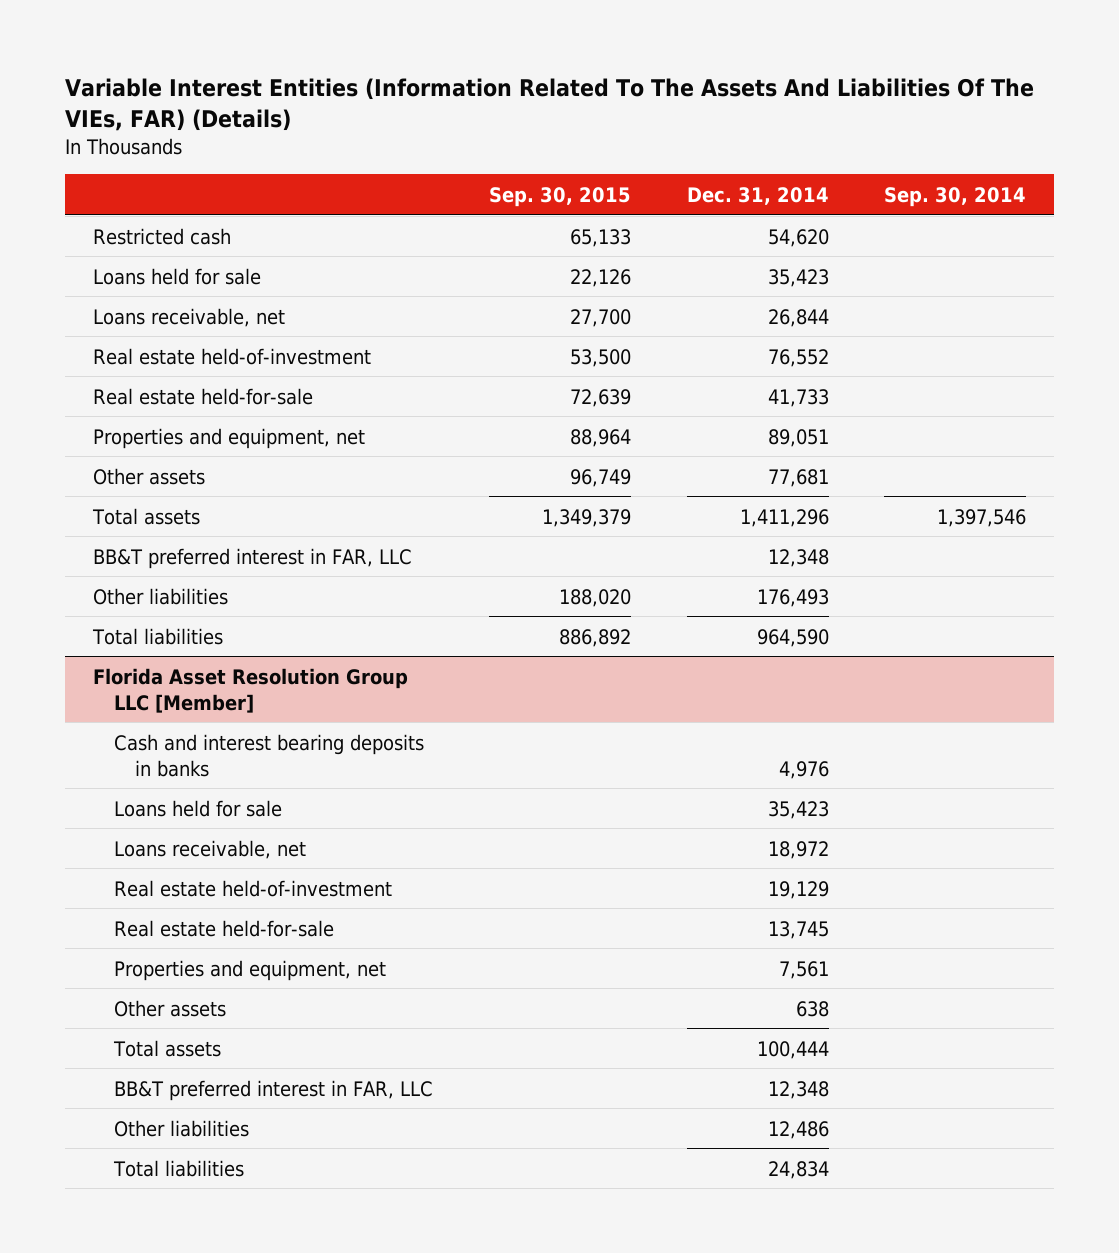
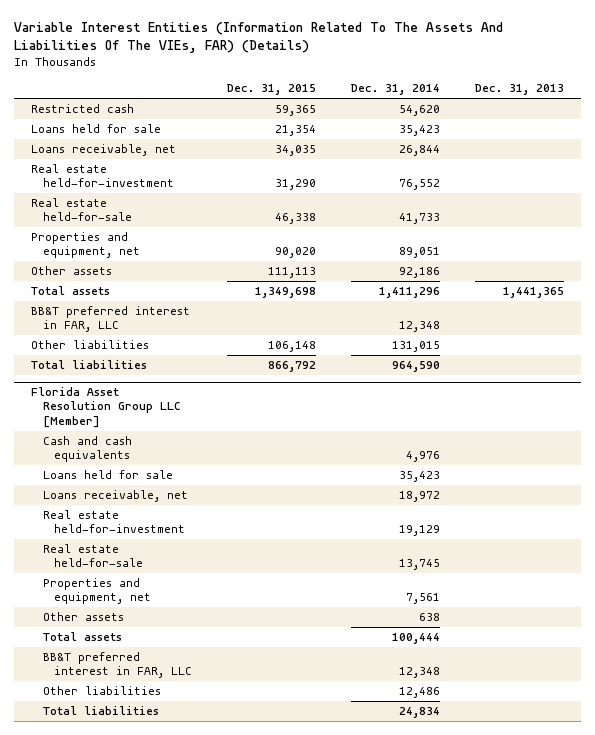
[488,187,631,208] Sep. 30, 2015 -> none
[884,187,1027,208] Sep. 30, 2014 -> none
none -> [227,84,317,96] Dec. 31, 2015
none -> [474,84,564,96] Dec. 31, 2013
[92,347,371,365] Real estate held-of-investment -> [31,164,174,188] Real estate held-for-investment
[767,468,829,487] 77,681 -> [398,267,440,279] 92,186
[756,588,829,607] 176,493 -> [391,341,440,353] 131,015
[114,733,425,777] Cash and interest bearing deposits in banks -> [42,436,132,463] Cash and cash equivalents
[114,879,393,897] Real estate held-of-investment -> [42,510,186,534] Real estate held-for-investment

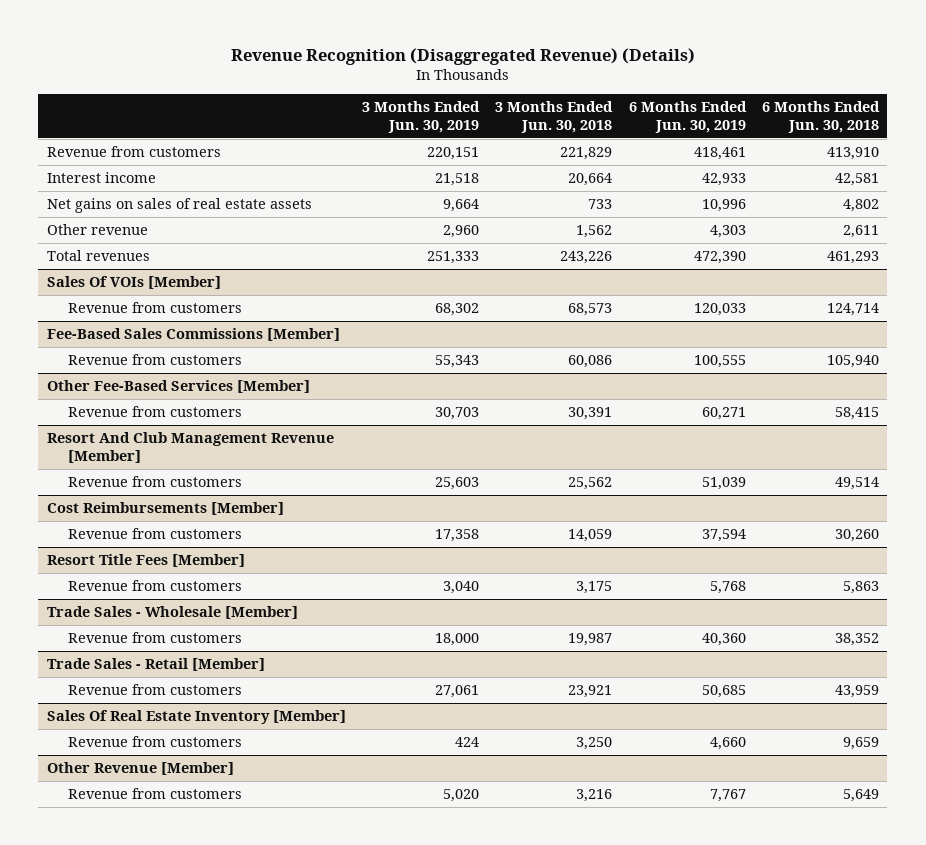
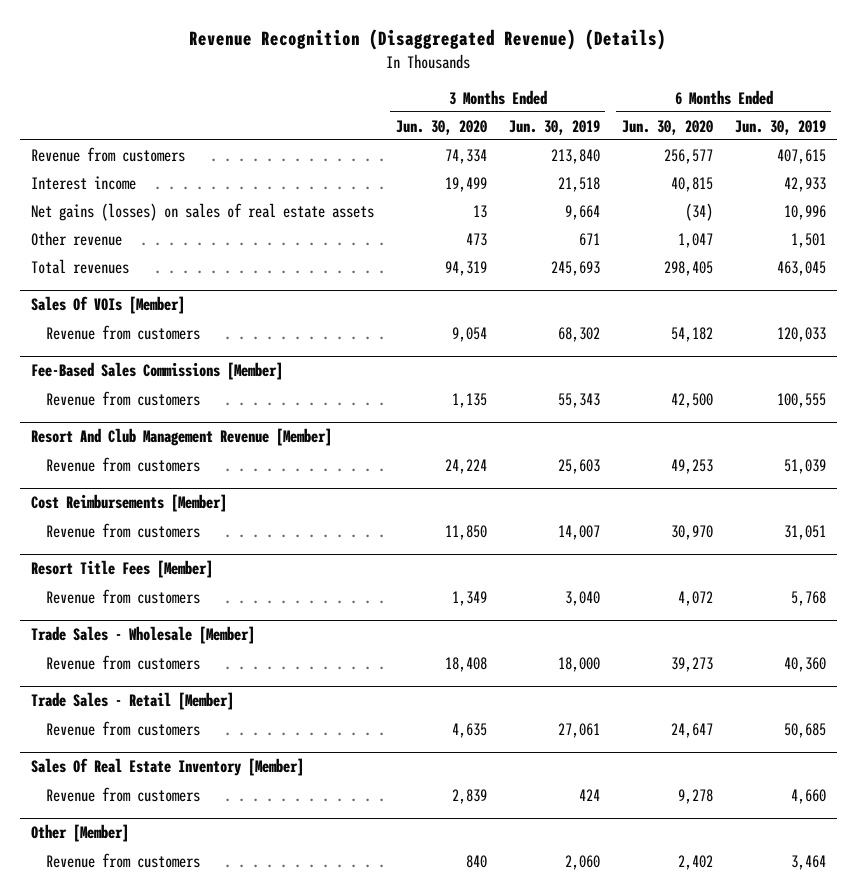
[495,101,614,133] 3 Months Ended Jun. 30, 2018 -> none
[762,101,881,133] 6 Months Ended Jun. 30, 2018 -> none
none -> [395,119,487,135] Jun. 30, 2020
none -> [621,119,713,135] Jun. 30, 2020
[427,147,480,161] 220,151 -> [550,148,600,164] 213,840
[693,147,746,161] 418,461 -> [776,148,826,164] 407,615
[46,198,312,214] Net gains on sales of real estate assets -> [30,202,374,221] Net gains (losses) on sales of real estate assets
[443,225,480,239] 2,960 -> [578,232,600,246] 671
[709,225,746,239] 4,303 -> [790,232,826,248] 1,501
[427,251,480,265] 251,333 -> [550,260,600,276] 245,693
[693,251,746,265] 472,390 -> [776,260,826,276] 463,045
[46,380,310,394] Other Fee-Based Services [Member] -> none
[68,406,243,418] Revenue from customers -> none
[435,529,480,543] 17,358 -> [557,524,600,540] 14,007
[701,529,746,543] 37,594 -> [783,524,826,540] 31,051
[46,762,234,776] Other Revenue [Member] -> [30,824,129,843] Other [Member]
[443,789,480,803] 5,020 -> [564,854,600,870] 2,060
[709,789,746,803] 7,767 -> [790,854,826,870] 3,464

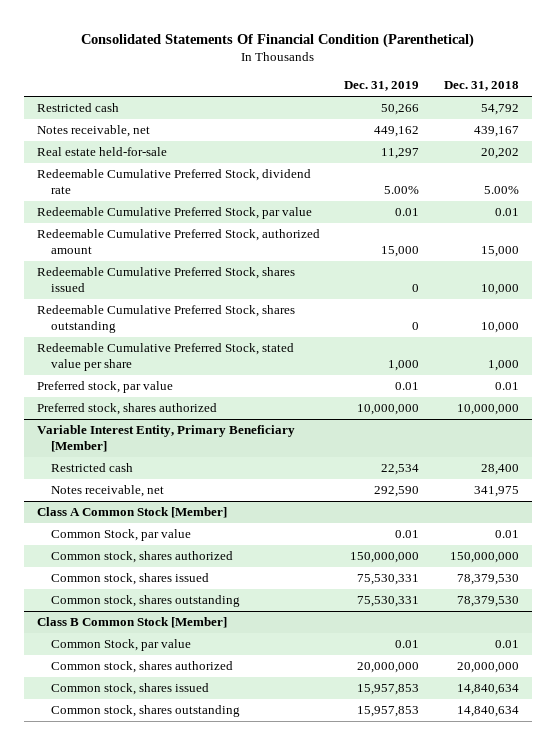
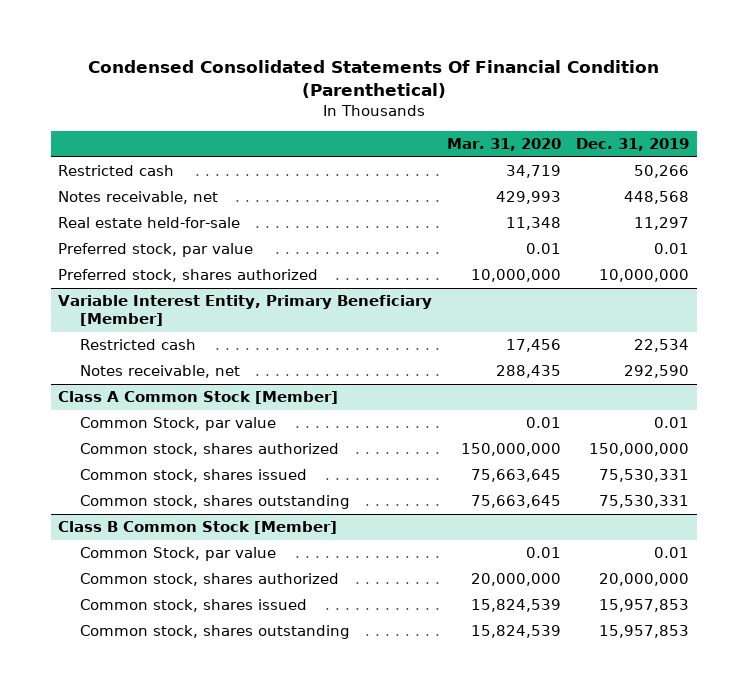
[80,33,474,49] Consolidated Statements Of Financial Condition (Parenthetical) -> [87,60,659,99] Condensed Consolidated Statements Of Financial Condition (Parenthetical)
[444,81,520,92] Dec. 31, 2018 -> none
none -> [447,138,562,152] Mar. 31, 2020
[374,126,420,138] 449,162 -> [624,191,690,205] 448,568
[36,169,311,195] Redeemable Cumulative Preferred Stock, dividend rate -> none
[36,207,312,220] Redeemable Cumulative Preferred Stock, par value -> none
[36,229,320,255] Redeemable Cumulative Preferred Stock, authorized amount -> none
[36,267,295,293] Redeemable Cumulative Preferred Stock, shares issued -> none
[36,305,295,334] Redeemable Cumulative Preferred Stock, shares outstanding -> none
[36,343,294,372] Redeemable Cumulative Preferred Stock, stated value per share -> none

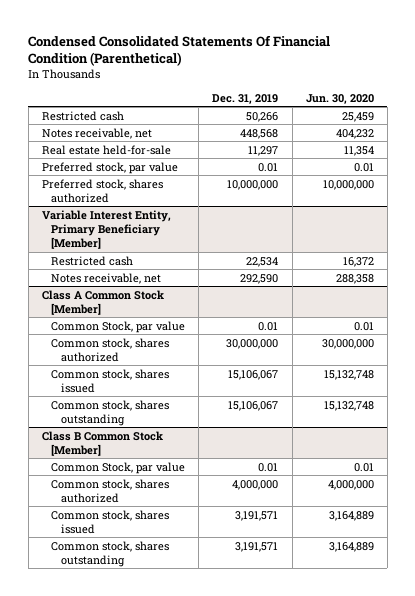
[447,138,562,152] Mar. 31, 2020 -> none
none -> [305,93,374,104] Jun. 30, 2020
[589,443,690,457] 150,000,000 -> [226,338,279,349] 30,000,000
[599,469,690,483] 75,530,331 -> [228,369,279,380] 15,106,067
[599,495,690,509] 75,530,331 -> [228,400,279,411] 15,106,067
[599,573,690,587] 20,000,000 -> [232,479,279,490] 4,000,000
[599,599,690,613] 15,957,853 -> [235,510,279,521] 3,191,571
[599,625,690,639] 15,957,853 -> [235,541,279,552] 3,191,571

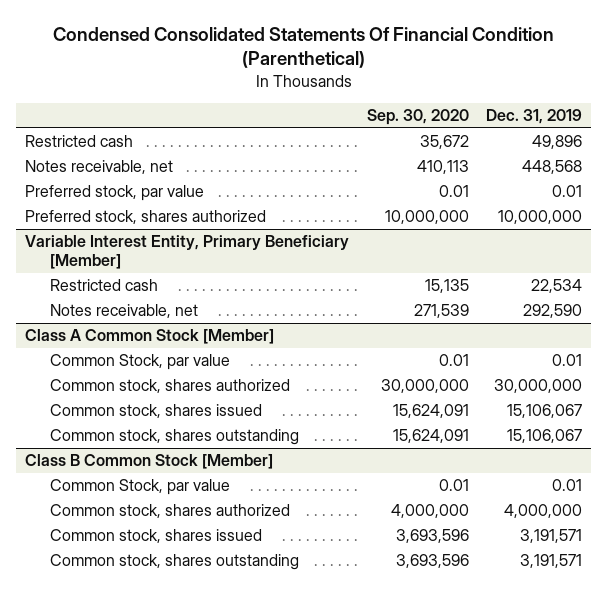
[305,93,374,104] Jun. 30, 2020 -> none
none -> [366,108,469,125] Sep. 30, 2020
[246,111,279,122] 50,266 -> [532,135,583,150] 49,896
[41,144,171,155] Real estate held-for-sale -> none

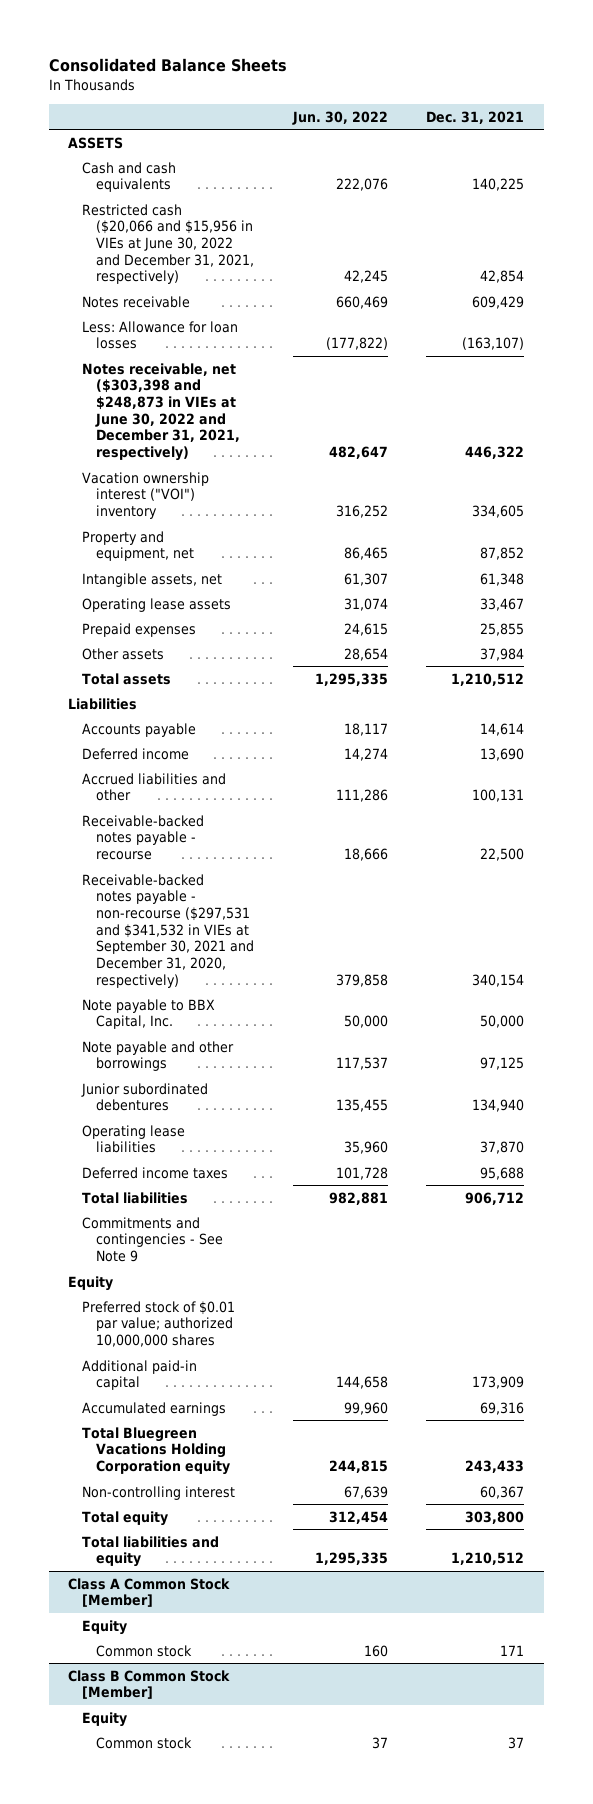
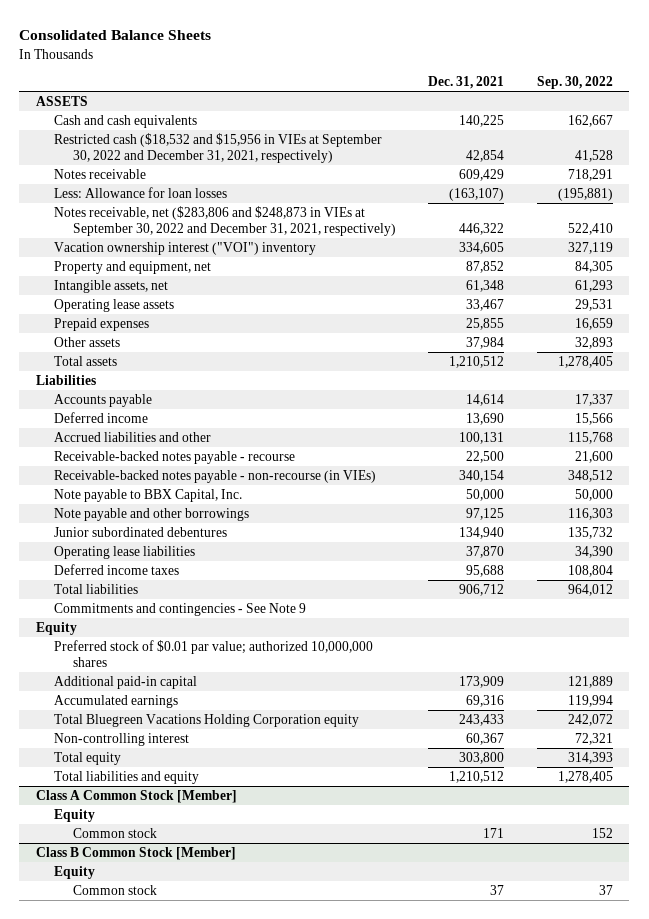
[291,110,388,125] Jun. 30, 2022 -> none
none -> [536,76,613,90] Sep. 30, 2022
[82,203,255,285] Restricted cash ($20,066 and $15,956 in VIEs at June 30, 2022 and December 31, 2021, respectively) -> [54,133,383,163] Restricted cash ($18,532 and $15,956 in VIEs at September 30, 2022 and December 31, 2021, respectively)
[82,362,241,461] Notes receivable, net ($303,398 and $248,873 in VIEs at June 30, 2022 and December 31, 2021, respectively) -> [54,206,396,236] Notes receivable, net ($283,806 and $248,873 in VIEs at September 30, 2022 and December 31, 2021, respectively)
[82,873,255,988] Receivable-backed notes payable - non-recourse ($297,531 and $341,532 in VIEs at September 30, 2021 and December 31, 2020, respectively) -> [54,470,377,484] Receivable-backed notes payable - non-recourse (in VIEs)

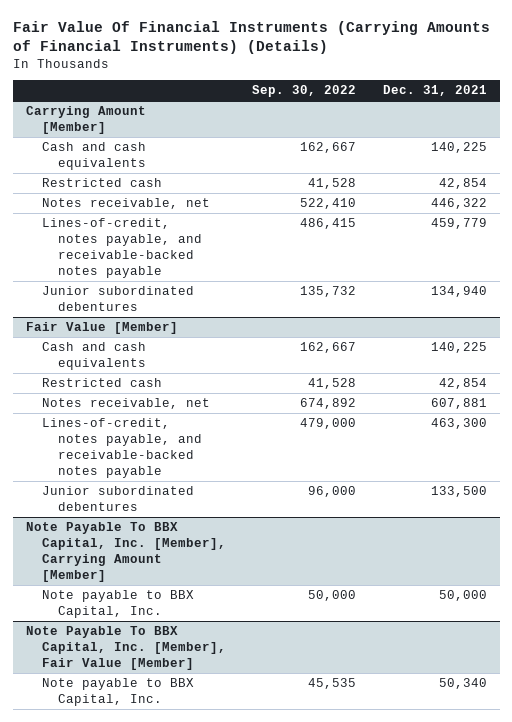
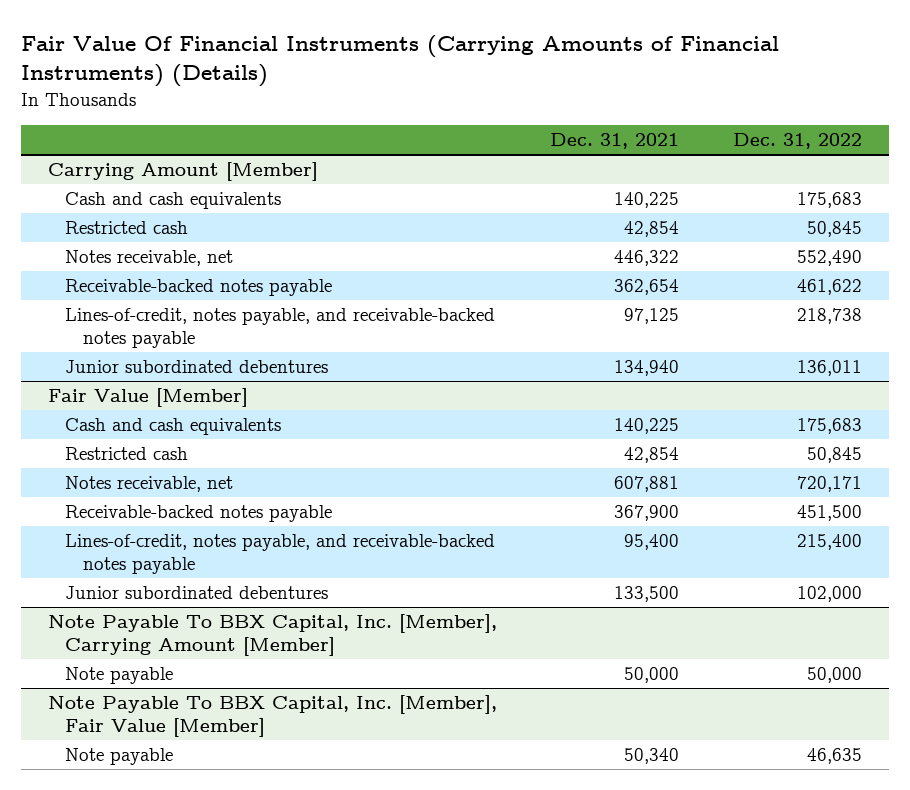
[252,85,357,98] Sep. 30, 2022 -> none
none -> [733,133,863,150] Dec. 31, 2022
none -> [65,278,333,296] Receivable-backed notes payable
[430,218,487,230] 459,779 -> [624,307,680,324] 97,125
none -> [65,504,333,522] Receivable-backed notes payable
[430,418,487,430] 463,300 -> [624,533,680,550] 95,400
[41,590,194,619] Note payable to BBX Capital, Inc. -> [65,666,174,684] Note payable
[41,678,194,707] Note payable to BBX Capital, Inc. -> [65,747,174,765] Note payable

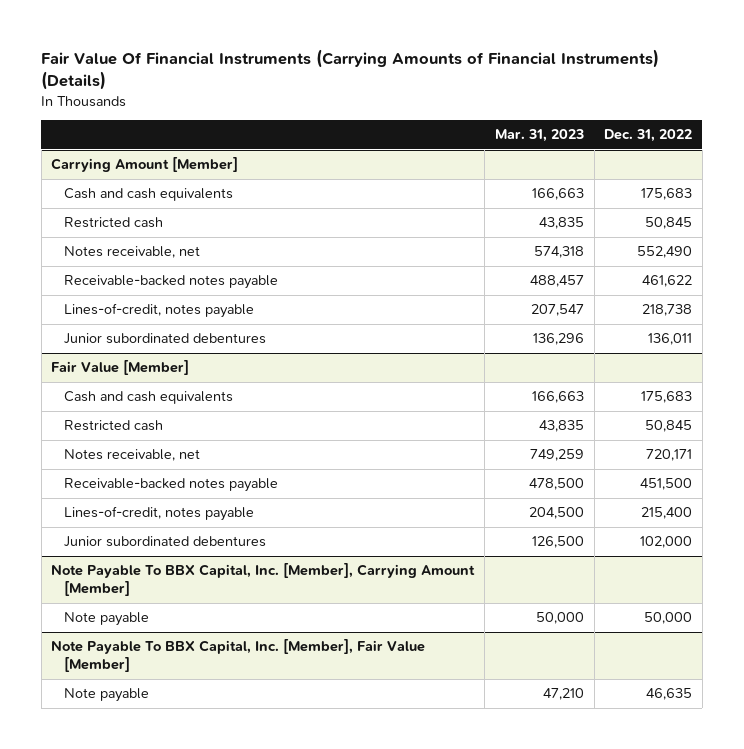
[550,133,680,150] Dec. 31, 2021 -> none
none -> [494,129,584,143] Mar. 31, 2023
[65,307,496,349] Lines-of-credit, notes payable, and receivable-backed notes payable -> [63,303,254,319] Lines-of-credit, notes payable
[65,533,496,575] Lines-of-credit, notes payable, and receivable-backed notes payable -> [63,506,254,522] Lines-of-credit, notes payable

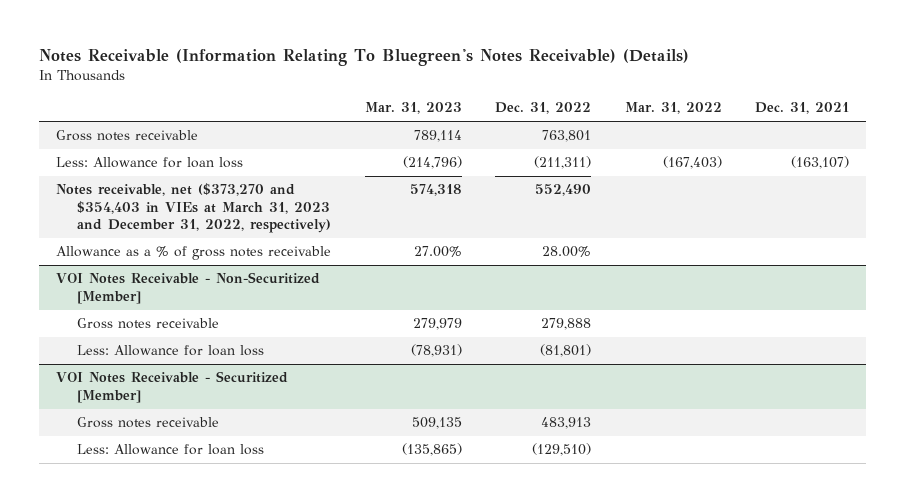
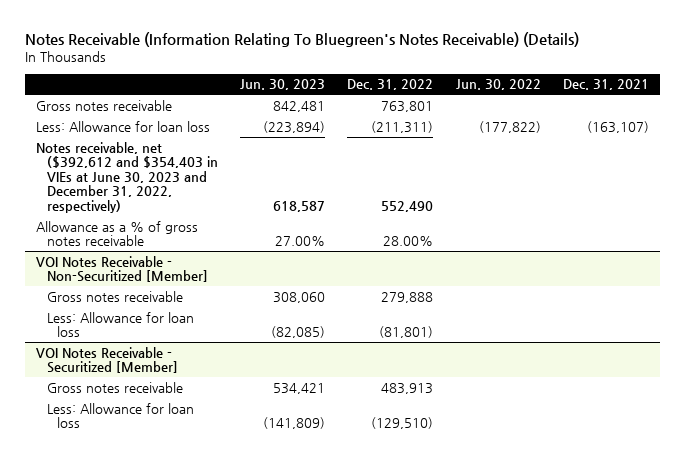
[364,102,462,115] Mar. 31, 2023 -> none
[624,102,722,115] Mar. 31, 2022 -> none
none -> [240,79,326,91] Jun. 30, 2023
none -> [455,79,541,91] Jun. 30, 2022
[55,183,331,234] Notes receivable, net ($373,270 and $354,403 in VIEs at March 31, 2023 and December 31, 2022, respectively) -> [36,141,218,213] Notes receivable, net ($392,612 and $354,403 in VIEs at June 30, 2023 and December 31, 2022, respectively)

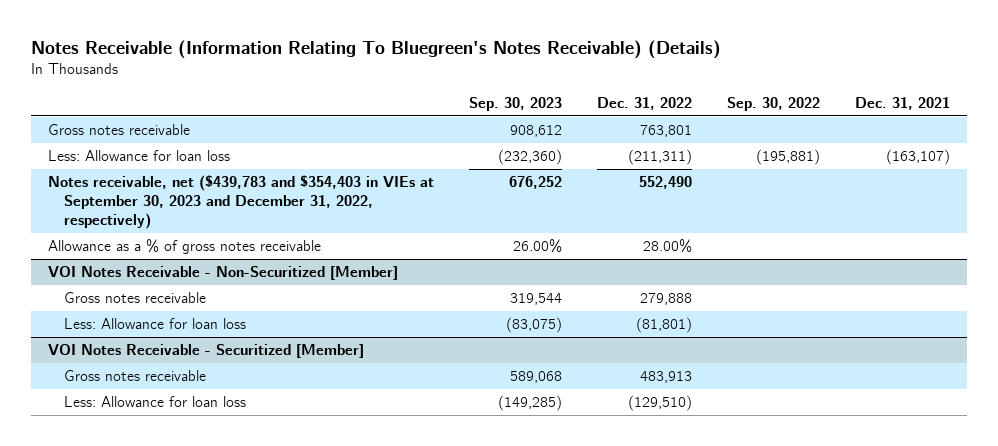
[240,79,326,91] Jun. 30, 2023 -> none
[455,79,541,91] Jun. 30, 2022 -> none
none -> [468,96,562,111] Sep. 30, 2023
none -> [726,96,820,111] Sep. 30, 2022
[36,141,218,213] Notes receivable, net ($392,612 and $354,403 in VIEs at June 30, 2023 and December 31, 2022, respectively) -> [48,175,435,229] Notes receivable, net ($439,783 and $354,403 in VIEs at September 30, 2023 and December 31, 2022, respectively)

